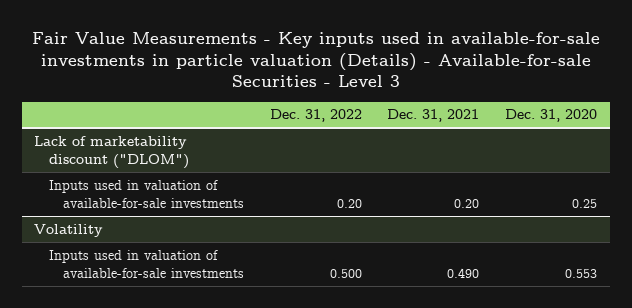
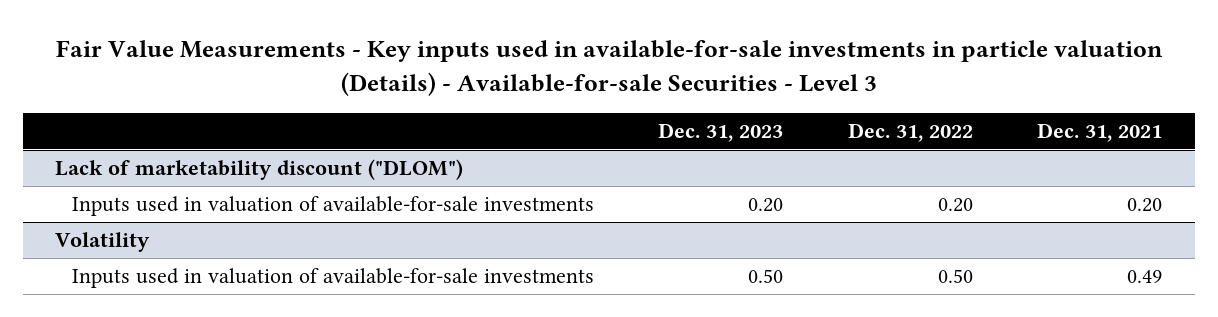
[505,109,598,123] Dec. 31, 2020 -> none
none -> [658,122,784,142] Dec. 31, 2023
[329,268,362,278] 0.500 -> [937,269,973,284] 0.50
[447,267,480,278] 0.490 -> [1127,270,1163,284] 0.49

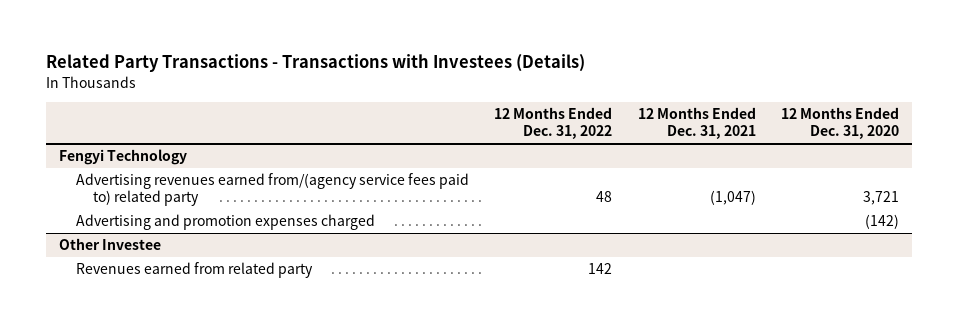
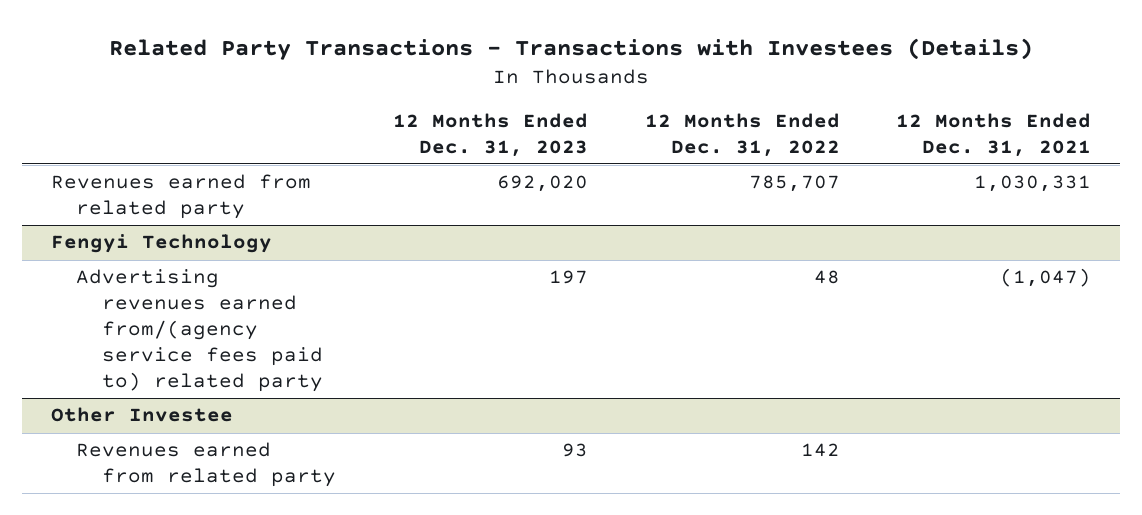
[781,107,900,140] 12 Months Ended Dec. 31, 2020 -> none
none -> [392,112,588,157] 12 Months Ended Dec. 31, 2023
none -> [50,174,311,220] Revenues earned from related party
[75,214,375,231] Advertising and promotion expenses charged -> none

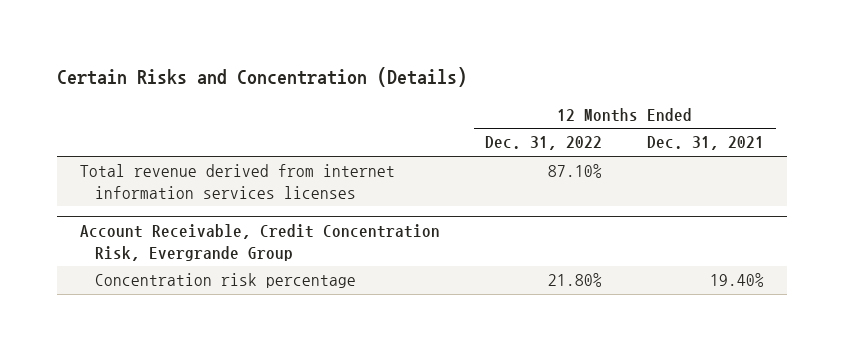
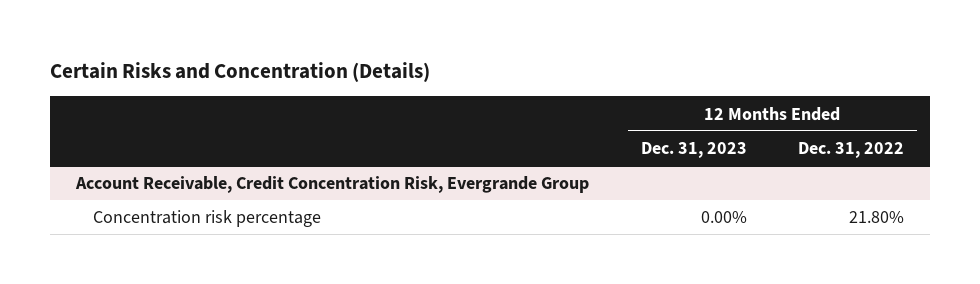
[647,136,765,151] Dec. 31, 2021 -> none
none -> [640,141,747,158] Dec. 31, 2023
[79,164,395,199] Total revenue derived from internet information services licenses -> none

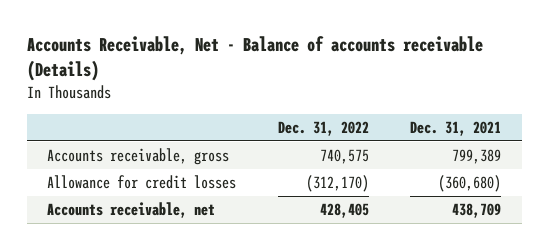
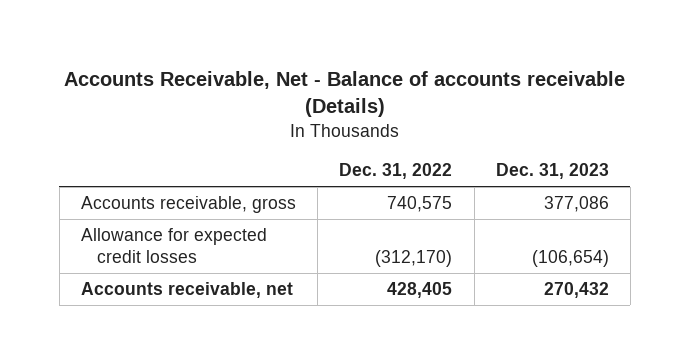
[410,120,502,136] Dec. 31, 2021 -> none
none -> [495,163,609,180] Dec. 31, 2023
[47,175,237,190] Allowance for credit losses -> [80,228,267,264] Allowance for expected credit losses

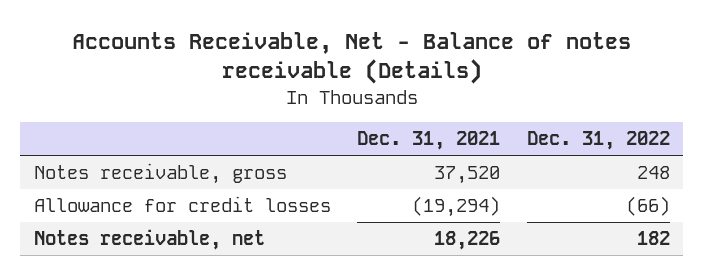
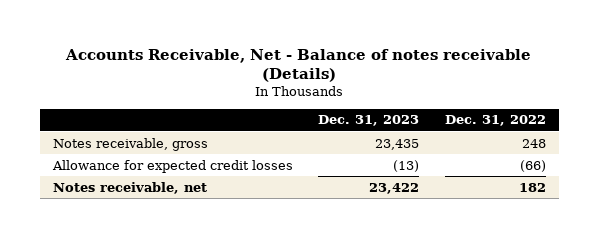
[357,131,501,151] Dec. 31, 2021 -> none
none -> [318,115,420,127] Dec. 31, 2023
[33,195,331,212] Allowance for credit losses -> [51,159,293,173] Allowance for expected credit losses

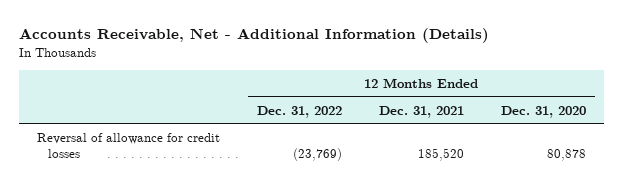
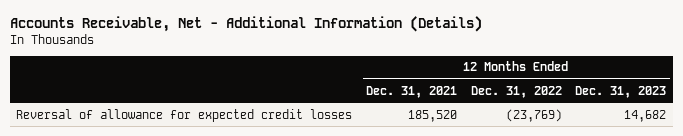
[500,105,586,118] Dec. 31, 2020 -> none
none -> [575,85,667,98] Dec. 31, 2023
[37,132,221,159] Reversal of allowance for credit losses -> [16,108,353,122] Reversal of allowance for expected credit losses

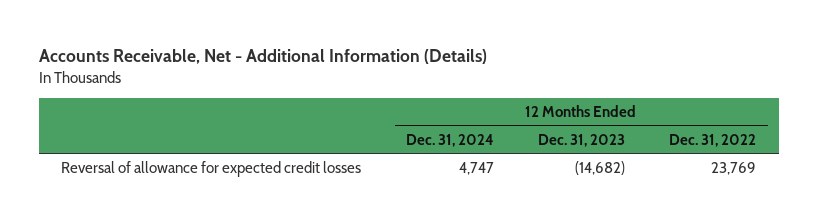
[366,85,458,98] Dec. 31, 2021 -> none
none -> [405,133,494,147] Dec. 31, 2024
[505,108,562,122] (23,769) -> [711,162,757,176] 23,769
[624,109,667,122] 14,682 -> [575,161,626,176] (14,682)

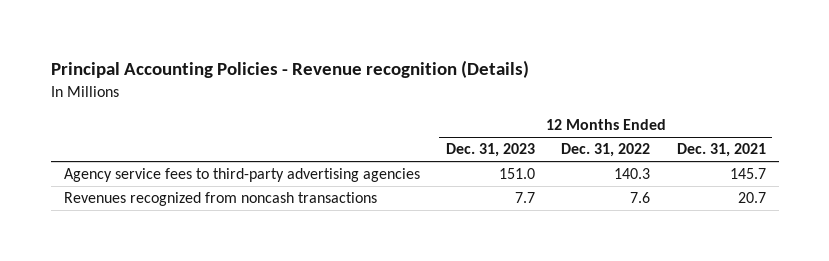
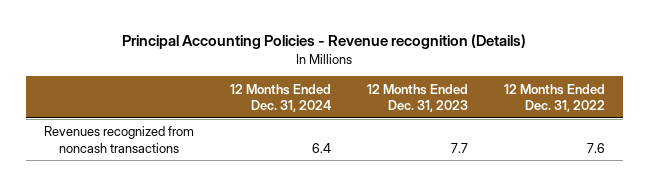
[676,143,766,158] Dec. 31, 2021 -> none
none -> [229,83,331,113] 12 Months Ended Dec. 31, 2024
[63,168,420,183] Agency service fees to third-party advertising agencies -> none

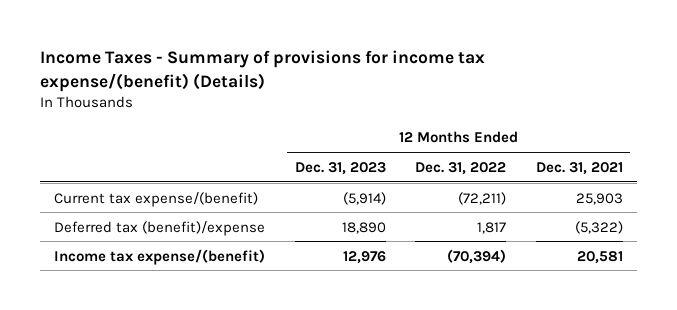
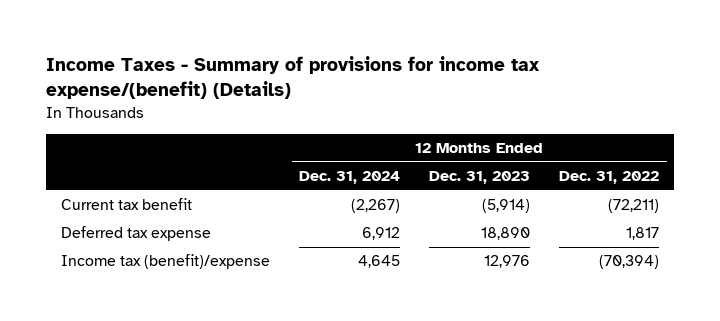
[535,161,623,175] Dec. 31, 2021 -> none
none -> [299,171,401,185] Dec. 31, 2024
[54,191,259,207] Current tax expense/(benefit) -> [60,198,192,211] Current tax benefit
[54,220,266,236] Deferred tax (benefit)/expense -> [60,226,211,242] Deferred tax expense
[54,248,266,265] Income tax expense/(benefit) -> [60,254,270,270] Income tax (benefit)/expense

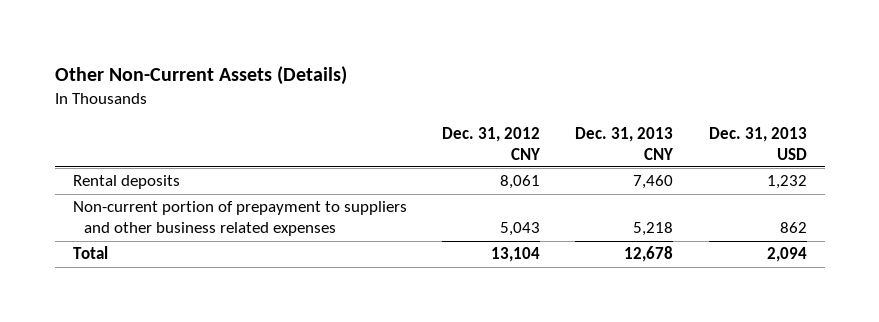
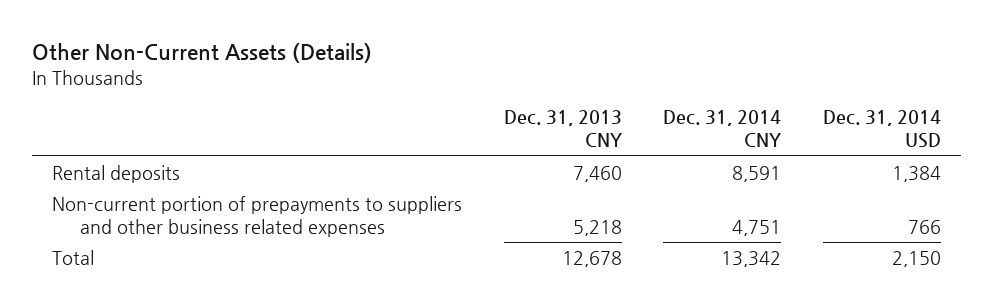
[441,126,540,160] Dec. 31, 2012 CNY -> none
[708,126,807,160] Dec. 31, 2013 USD -> none
none -> [663,110,782,148] Dec. 31, 2014 CNY
none -> [822,110,941,149] Dec. 31, 2014 USD
[72,201,407,237] Non-current portion of prepayment to suppliers and other business related expenses -> [52,195,463,237] Non-current portion of prepayments to suppliers and other business related expenses

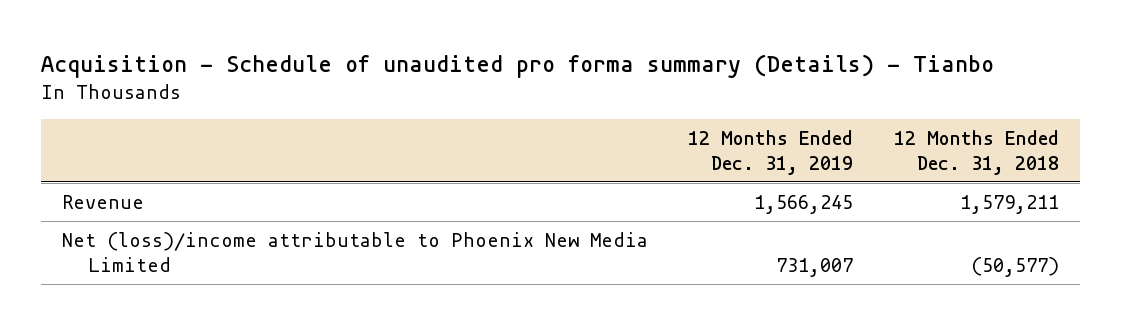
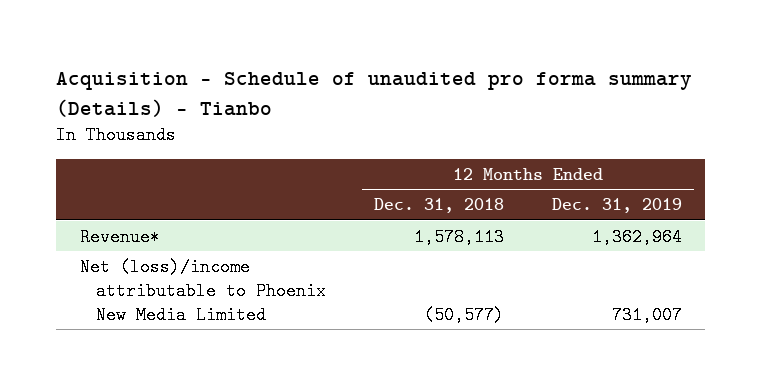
[61,194,144,209] Revenue -> [79,227,160,246] Revenue*
[754,194,854,214] 1,566,245 -> [591,227,682,246] 1,362,964
[960,194,1060,214] 1,579,211 -> [414,227,505,246] 1,578,113

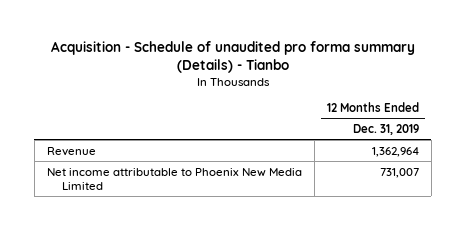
[374,198,505,214] Dec. 31, 2018 -> none
[79,227,160,246] Revenue* -> [46,146,96,156] Revenue
[79,257,327,324] Net (loss)/income attributable to Phoenix New Media Limited -> [46,167,302,190] Net income attributable to Phoenix New Media Limited

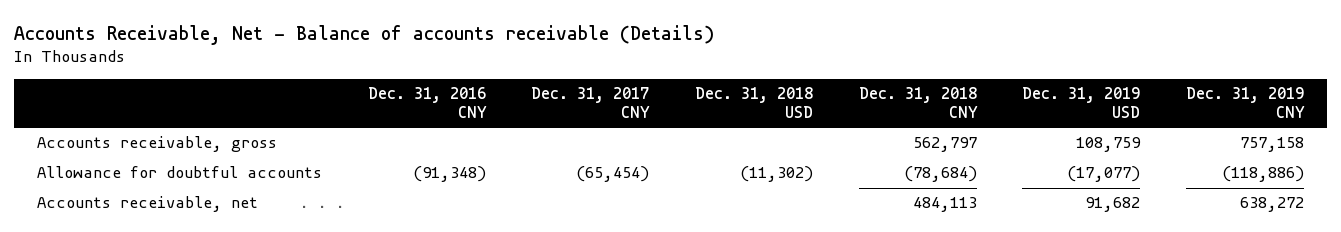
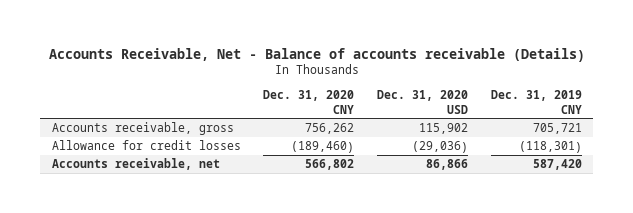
[367,87,487,119] Dec. 31, 2016 CNY -> none
[531,87,651,119] Dec. 31, 2017 CNY -> none
[694,87,813,119] Dec. 31, 2018 USD -> none
[858,87,978,119] Dec. 31, 2018 CNY -> none
[1022,87,1141,119] Dec. 31, 2019 USD -> none
none -> [263,90,355,114] Dec. 31, 2020 CNY
none -> [376,90,468,114] Dec. 31, 2020 USD
[1240,137,1305,153] 757,158 -> [532,123,582,135] 705,721
[36,166,322,179] Allowance for doubtful accounts -> [51,140,241,151] Allowance for credit losses
[1222,166,1305,183] (118,886) -> [518,141,582,154] (118,301)
[1240,197,1305,213] 638,272 -> [532,159,582,171] 587,420

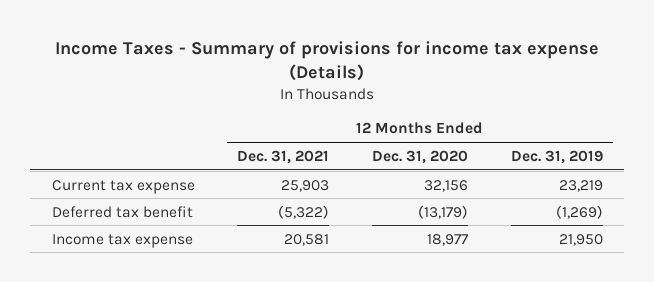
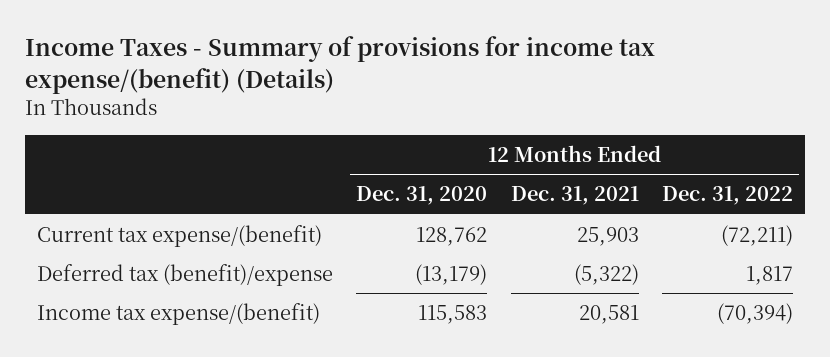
[55,41,600,82] Income Taxes - Summary of provisions for income tax expense (Details) -> [25,36,656,94] Income Taxes - Summary of provisions for income tax expense/(benefit) (Details)
[510,149,603,164] Dec. 31, 2019 -> none
none -> [661,186,793,206] Dec. 31, 2022
[51,179,195,194] Current tax expense -> [36,225,322,248] Current tax expense/(benefit)
[423,179,468,192] 32,156 -> [416,227,488,247] 128,762
[51,205,193,218] Deferred tax benefit -> [36,264,333,287] Deferred tax (benefit)/expense
[51,233,193,248] Income tax expense -> [36,303,320,326] Income tax expense/(benefit)
[426,233,468,246] 18,977 -> [418,305,488,325] 115,583

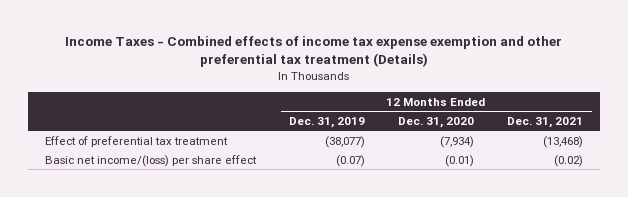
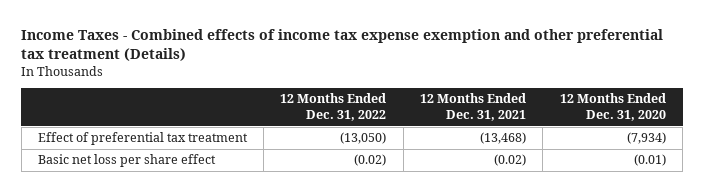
[288,116,365,128] Dec. 31, 2019 -> none
none -> [280,93,387,121] 12 Months Ended Dec. 31, 2022
[44,154,257,167] Basic net income/(loss) per share effect -> [37,154,216,168] Basic net loss per share effect

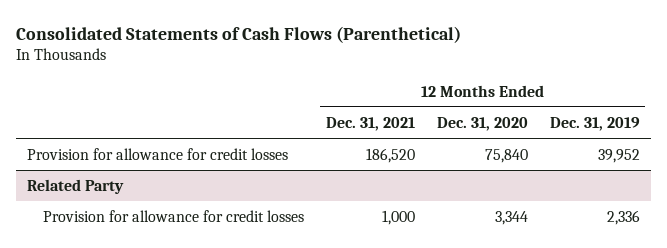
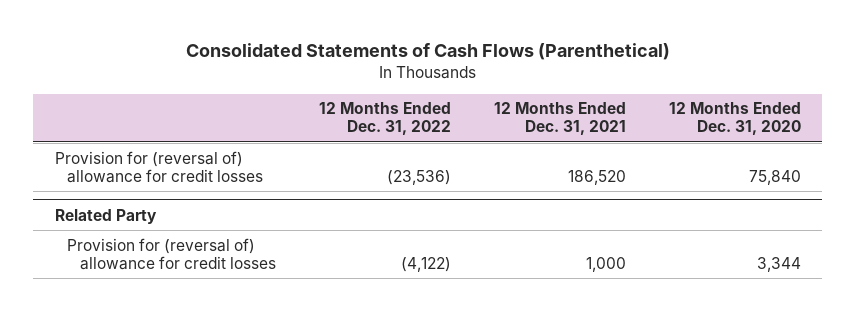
[549,116,640,131] Dec. 31, 2019 -> none
none -> [318,102,451,136] 12 Months Ended Dec. 31, 2022
[27,147,289,160] Provision for allowance for credit losses -> [54,150,264,183] Provision for (reversal of) allowance for credit losses
[42,209,304,222] Provision for allowance for credit losses -> [67,237,276,270] Provision for (reversal of) allowance for credit losses

